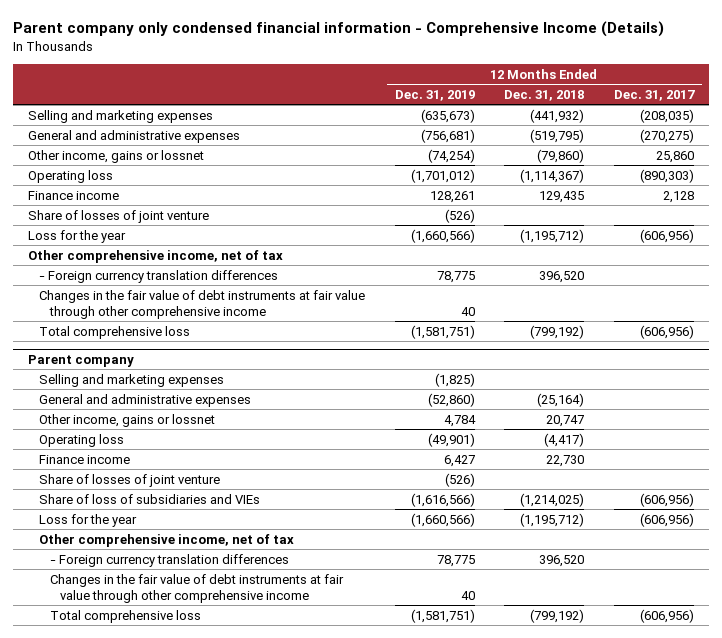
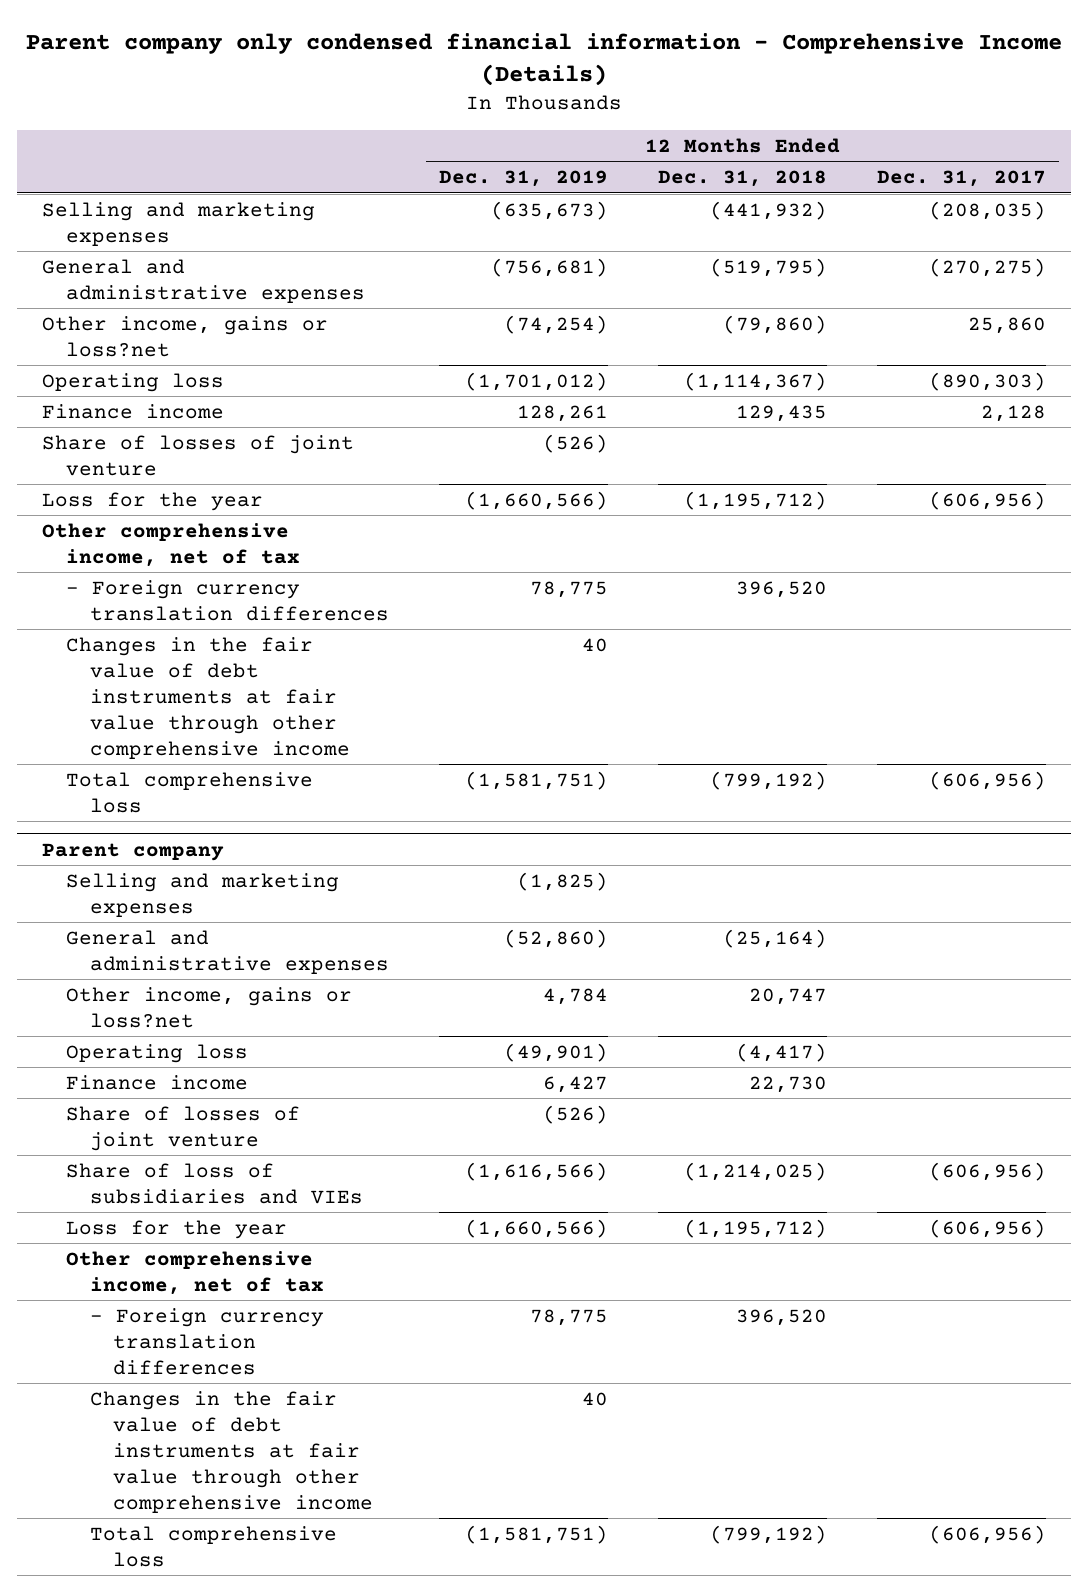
[27,149,204,163] Other income, gains or lossnet -> [42,315,329,357] Other income, gains or loss?net
[38,413,215,427] Other income, gains or lossnet -> [65,986,352,1028] Other income, gains or loss?net

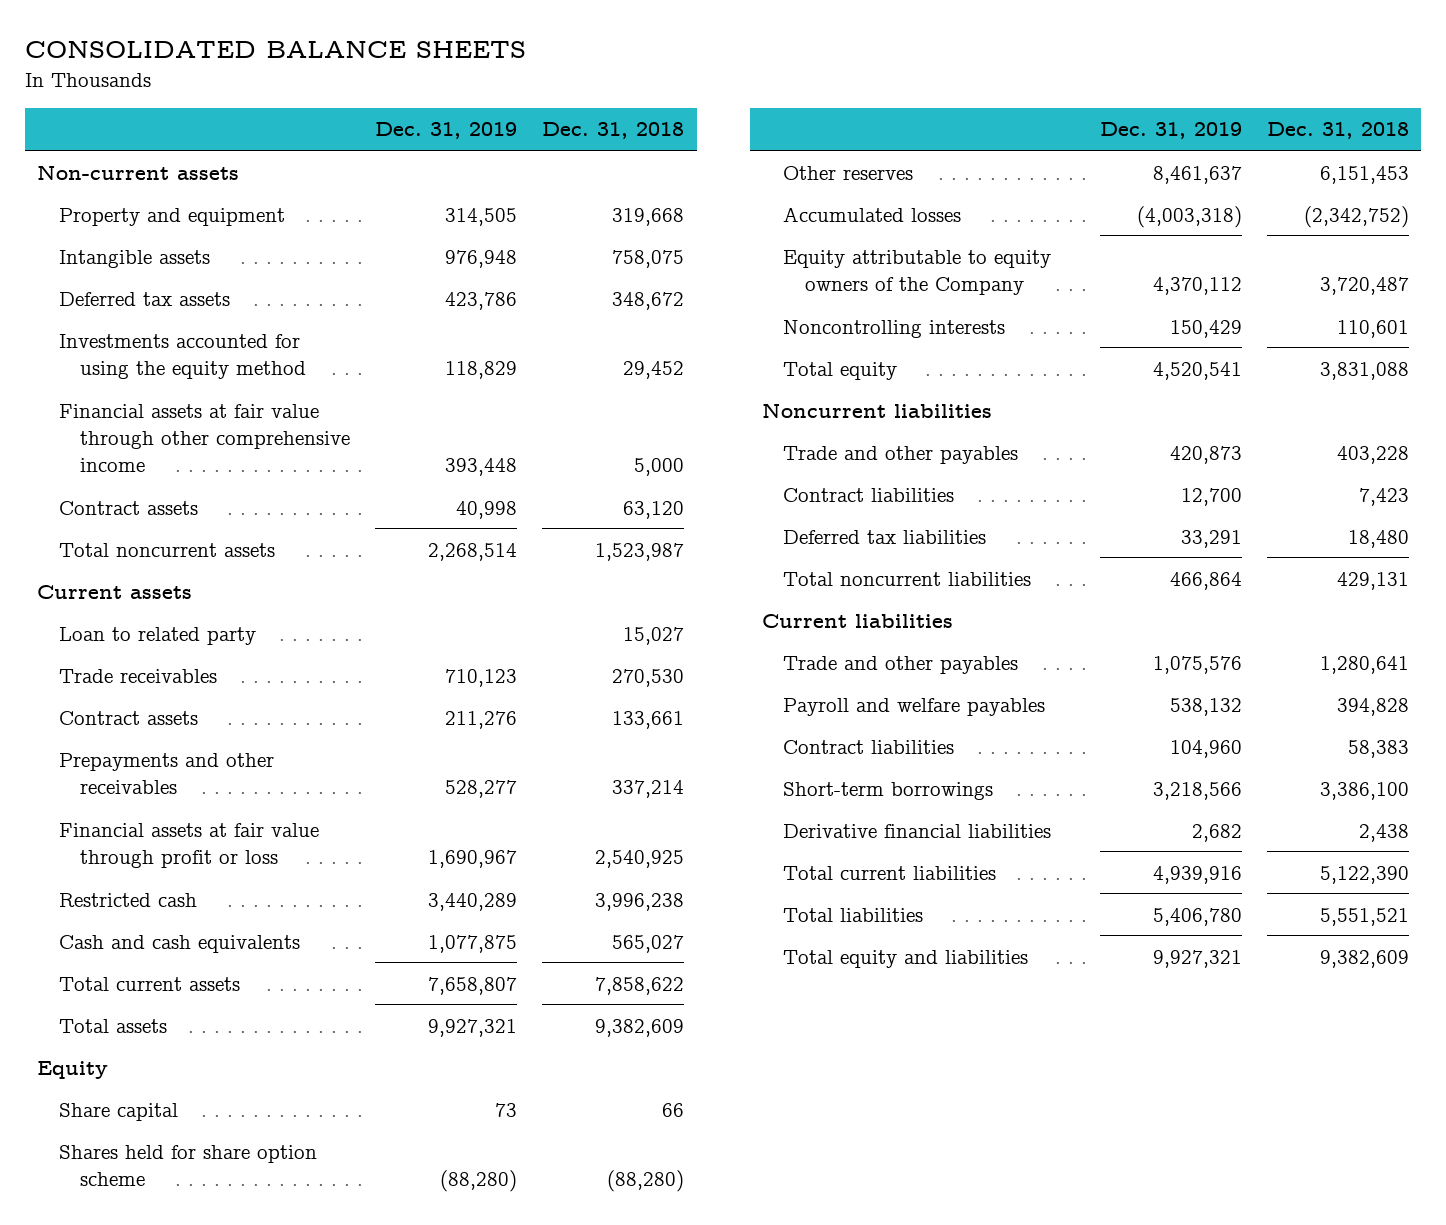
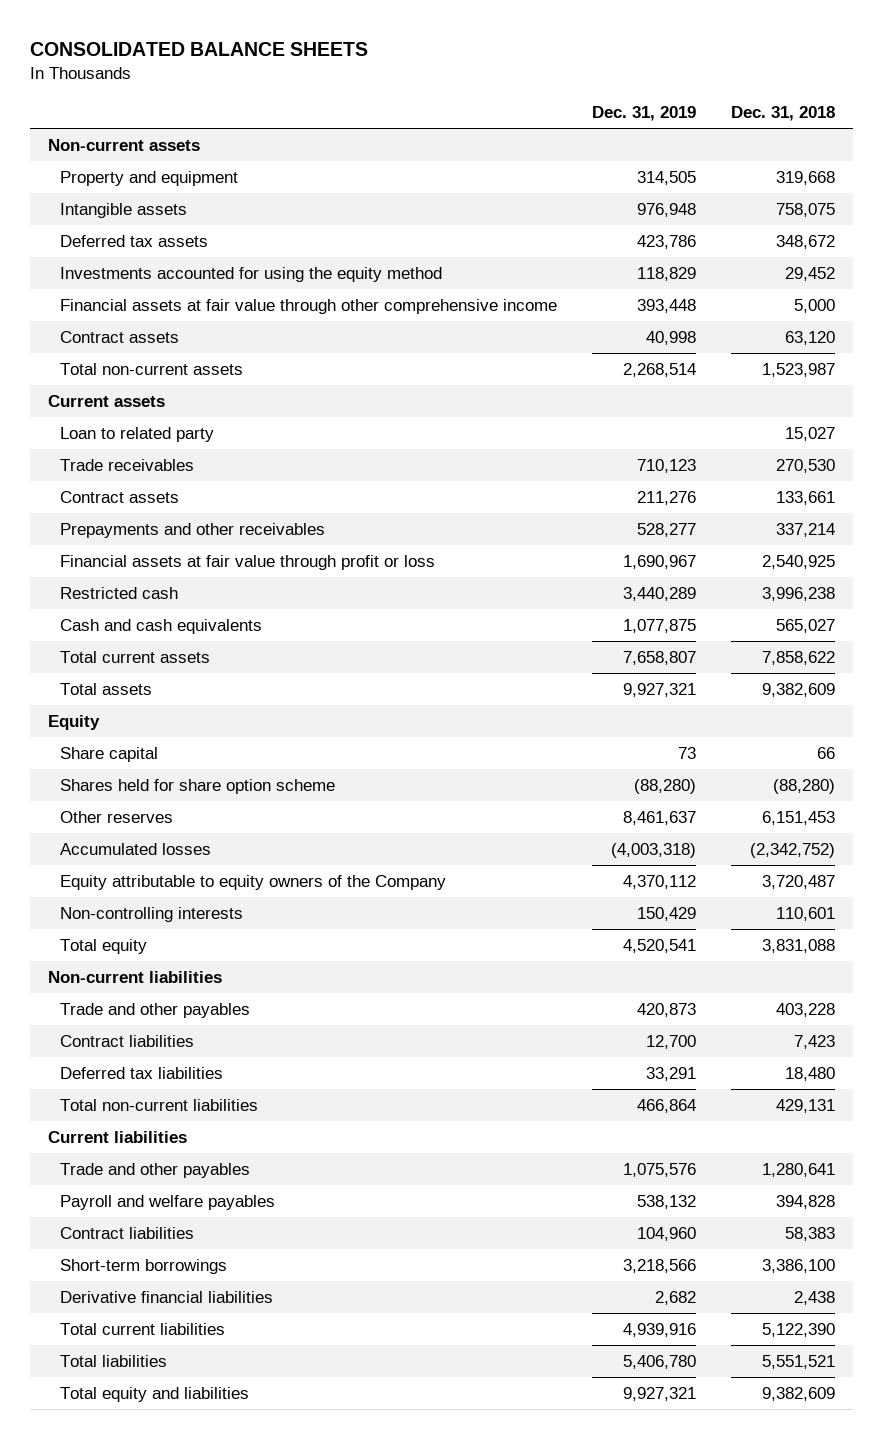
[58,542,275,557] Total noncurrent assets -> [60,362,244,375] Total non-current assets
[783,319,1006,338] Noncontrolling interests -> [60,906,244,922] Non-controlling interests
[762,402,993,418] Noncurrent liabilities -> [47,970,222,983] Non-current liabilities
[783,571,1032,586] Total noncurrent liabilities -> [60,1098,259,1111] Total non-current liabilities

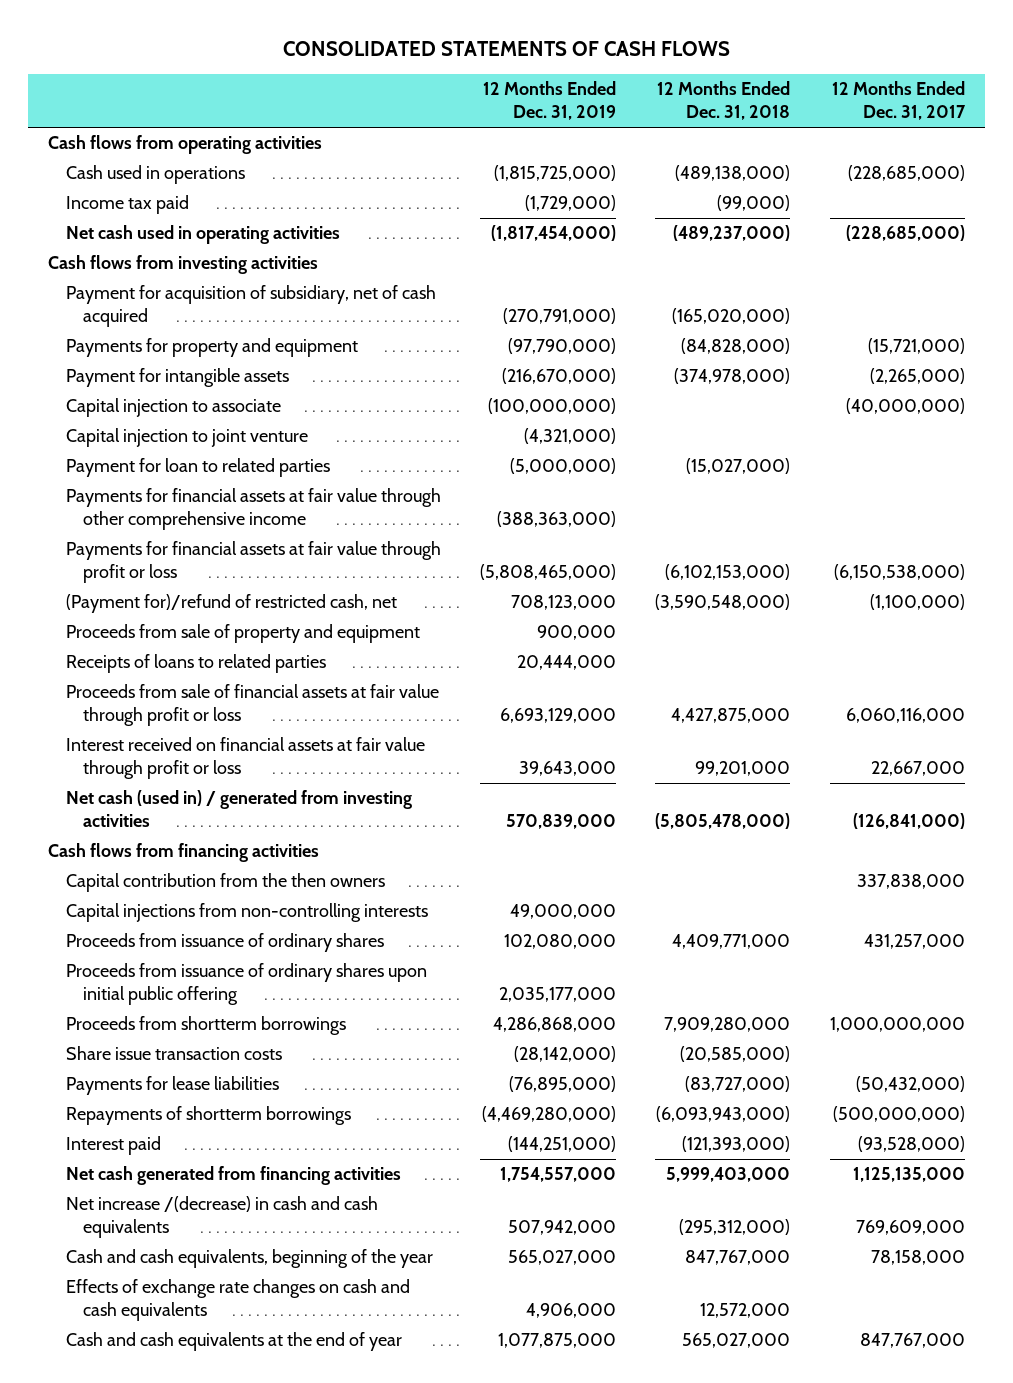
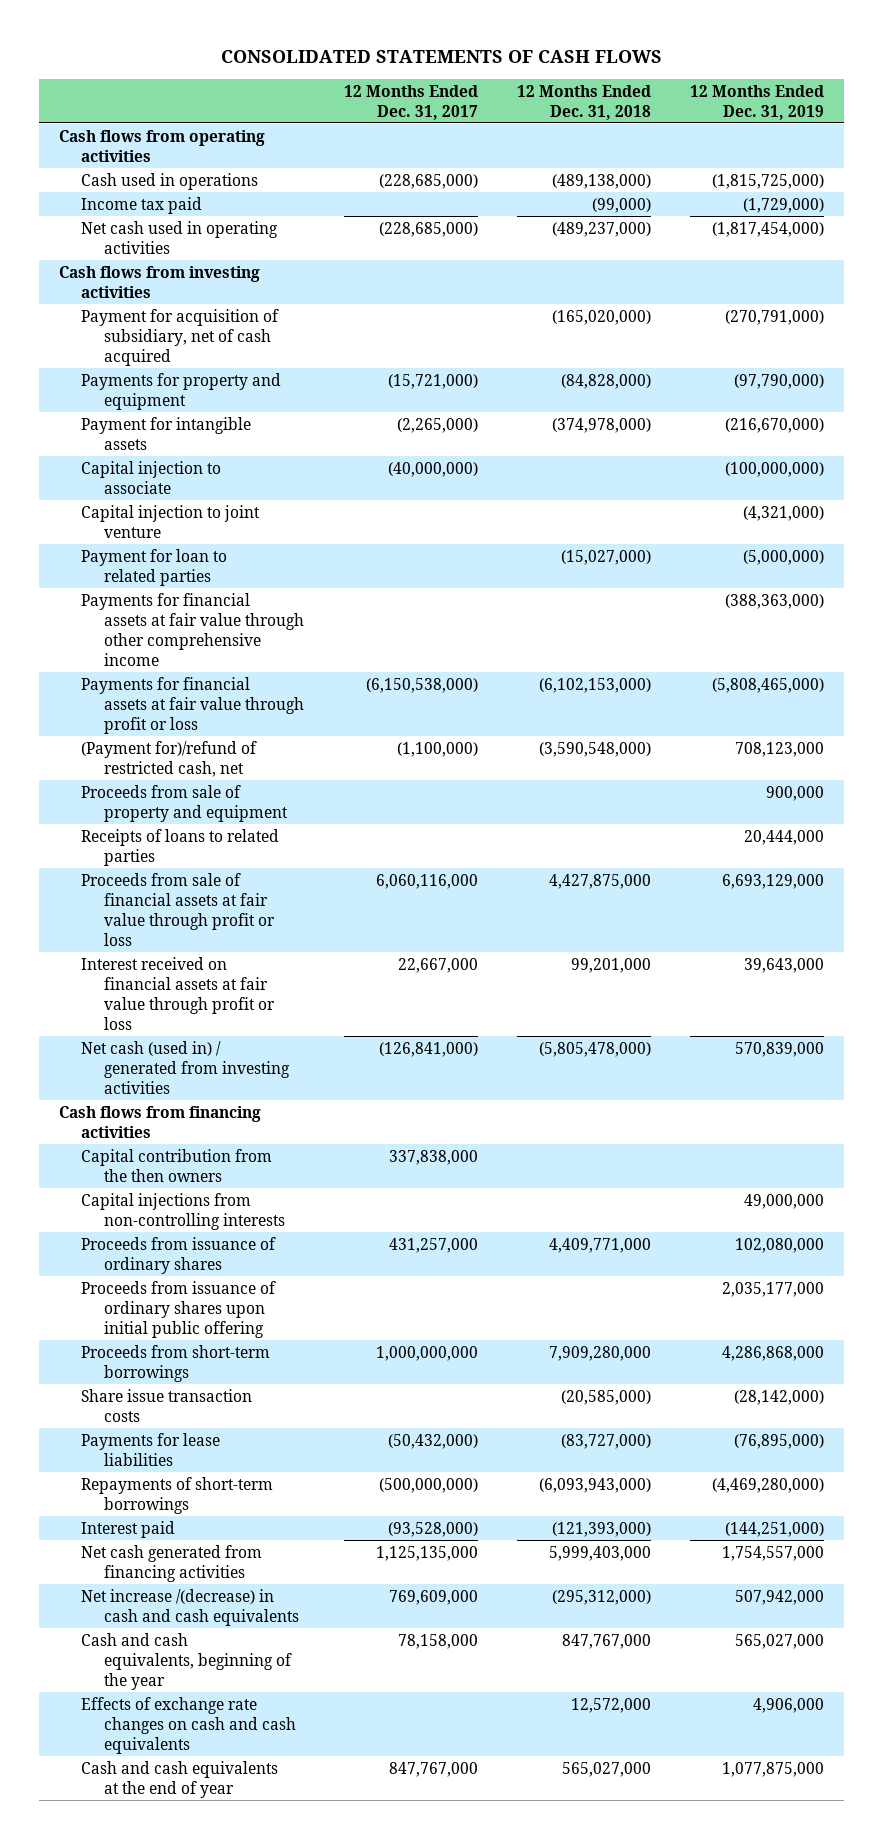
[65,1016,346,1036] Proceeds from shortterm borrowings -> [81,1344,271,1382] Proceeds from short-term borrowings
[65,1106,351,1126] Repayments of shortterm borrowings -> [81,1476,274,1514] Repayments of short-term borrowings

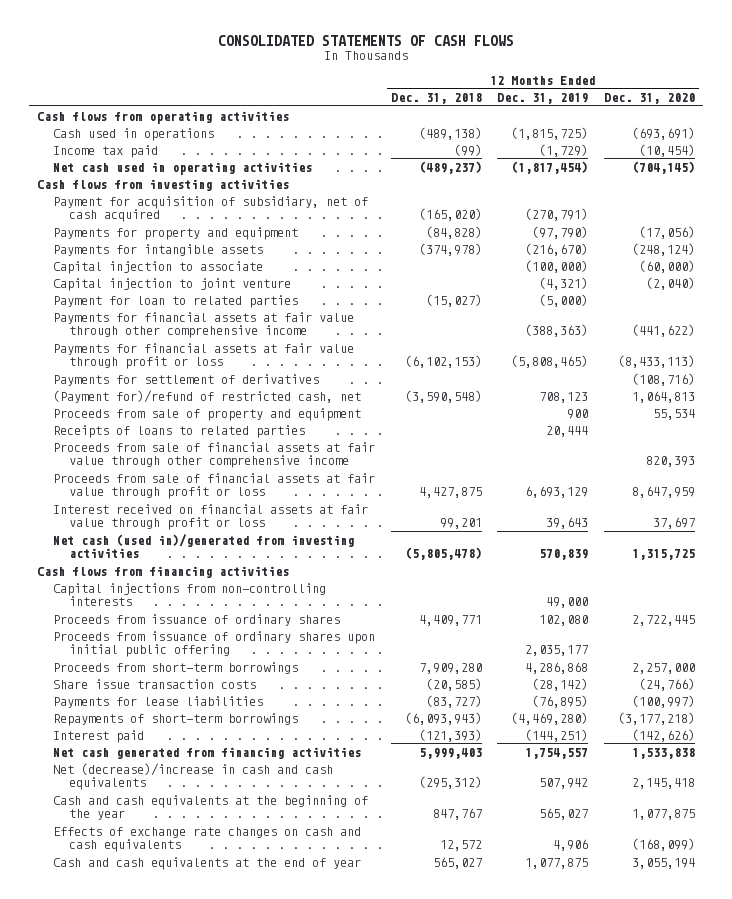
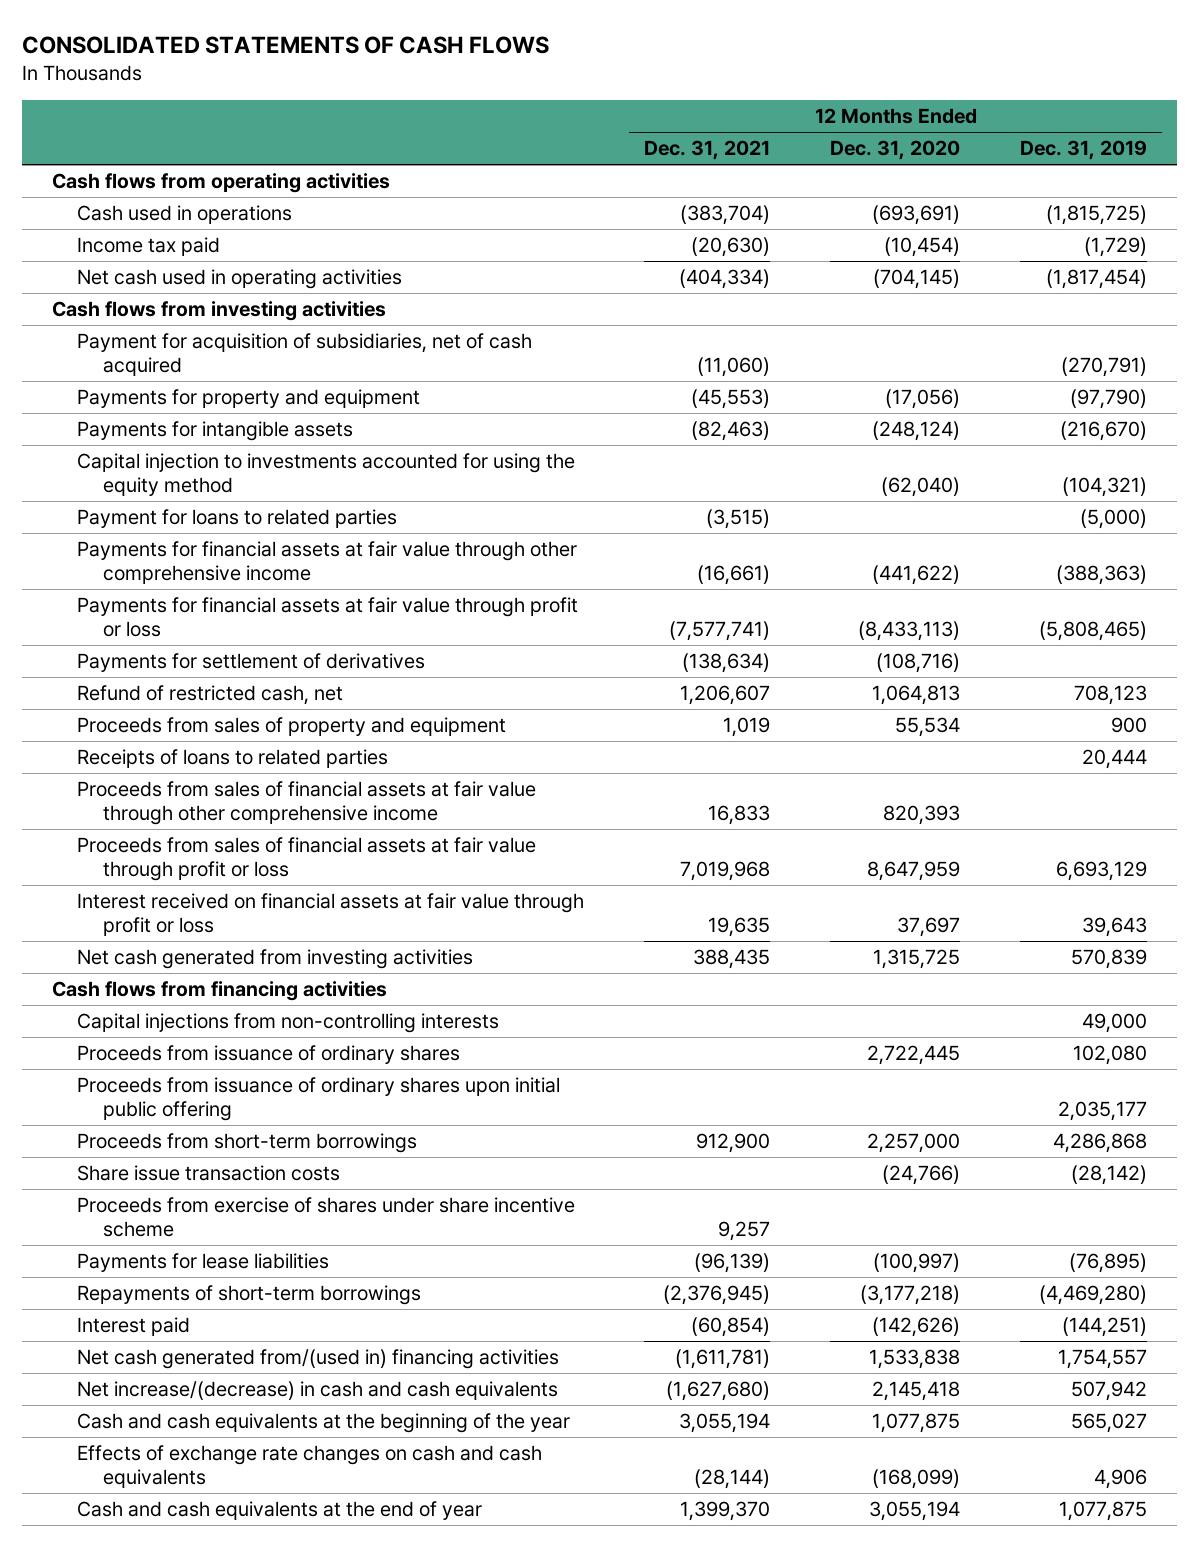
[390,93,482,105] Dec. 31, 2018 -> none
none -> [644,140,771,161] Dec. 31, 2021
[52,195,368,223] Payment for acquisition of subsidiary, net of cash acquired -> [77,333,533,376] Payment for acquisition of subsidiaries, net of cash acquired
[52,260,263,274] Capital injection to associate -> none
[52,277,291,291] Capital injection to joint venture -> none
none -> [77,453,576,496] Capital injection to investments accounted for using the equity method
[52,294,298,308] Payment for loan to related parties -> [77,509,398,529] Payment for loans to related parties
[52,389,361,403] (Payment for)/refund of restricted cash, net -> [77,685,344,706] Refund of restricted cash, net
[52,407,361,421] Proceeds from sale of property and equipment -> [77,717,507,737] Proceeds from sales of property and equipment
[52,441,375,469] Proceeds from sale of financial assets at fair value through other comprehensive income -> [77,781,537,825] Proceeds from sales of financial assets at fair value through other comprehensive income
[52,472,375,500] Proceeds from sale of financial assets at fair value through profit or loss -> [77,837,537,881] Proceeds from sales of financial assets at fair value through profit or loss
[52,533,354,559] Net cash (used in)/generated from investing activities -> [77,949,474,970] Net cash generated from investing activities
none -> [77,1197,576,1237] Proceeds from exercise of shares under share incentive scheme
[52,746,361,759] Net cash generated from financing activities -> [77,1349,560,1370] Net cash generated from/(used in) financing activities
[52,762,333,791] Net (decrease)/increase in cash and cash equivalents -> [77,1381,559,1401] Net increase/(decrease) in cash and cash equivalents

